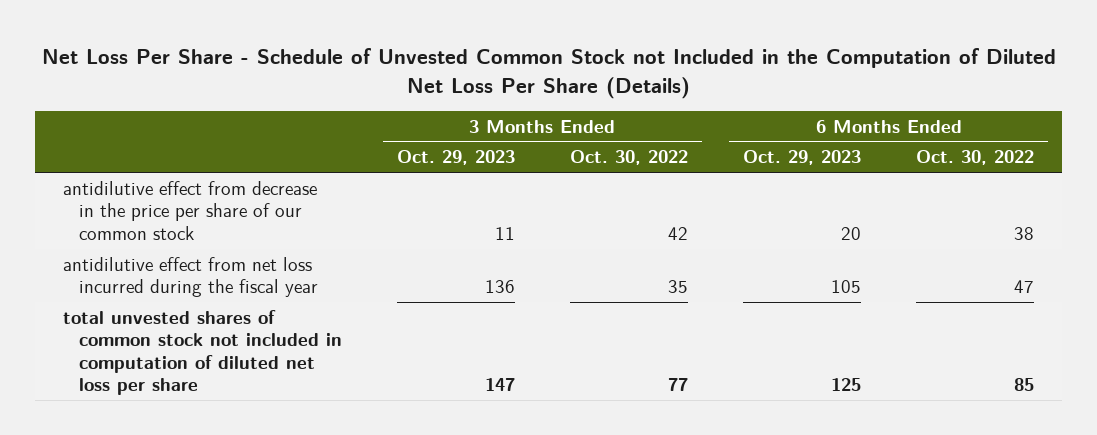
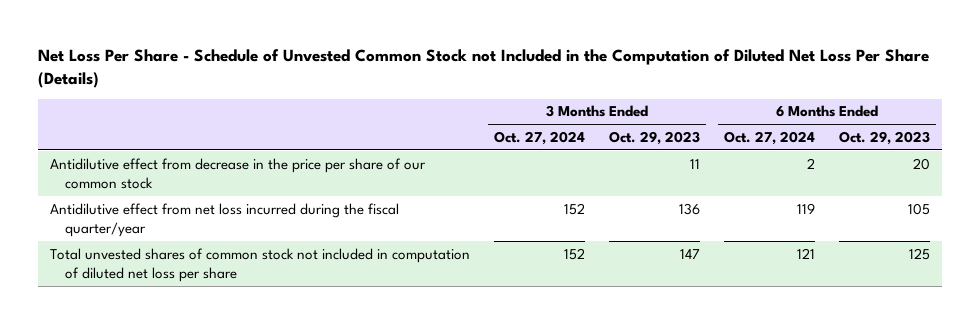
[569,150,688,166] Oct. 30, 2022 -> none
[916,150,1035,166] Oct. 30, 2022 -> none
none -> [494,130,586,145] Oct. 27, 2024
none -> [724,130,816,145] Oct. 27, 2024
[63,180,318,240] antidilutive effect from decrease in the price per share of our common stock -> [50,157,427,189] Antidilutive effect from decrease in the price per share of our common stock
[63,256,318,298] antidilutive effect from net loss incurred during the fiscal year -> [50,202,400,237] Antidilutive effect from net loss incurred during the fiscal quarter/year
[63,309,342,396] total unvested shares of common stock not included in computation of diluted net loss per share -> [50,247,471,282] Total unvested shares of common stock not included in computation of diluted net loss per share

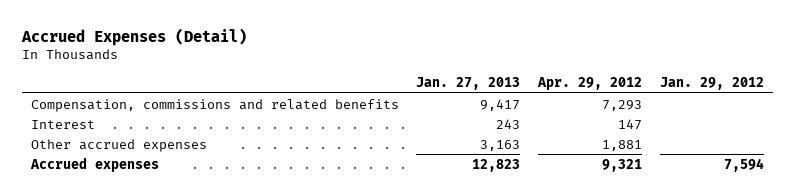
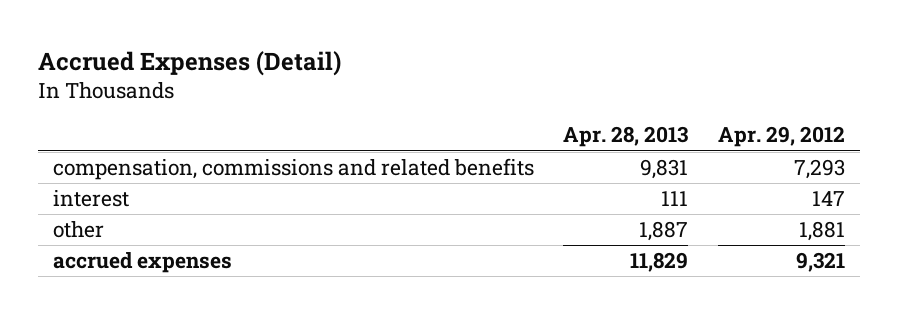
[416,77,521,91] Jan. 27, 2013 -> none
[660,77,765,91] Jan. 29, 2012 -> none
none -> [563,126,689,148] Apr. 28, 2013
[30,98,399,112] Compensation, commissions and related benefits -> [52,158,534,181] compensation, commissions and related benefits
[30,119,95,129] Interest -> [52,190,129,208] interest
[30,138,207,152] Other accrued expenses -> [52,221,104,239] other
[29,156,159,172] Accrued expenses -> [52,252,232,274] accrued expenses

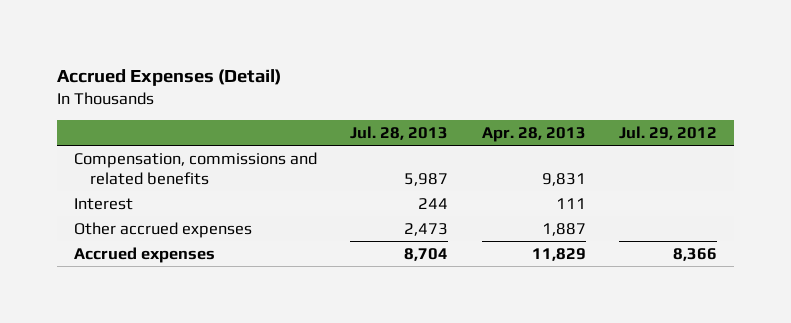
[718,126,846,148] Apr. 29, 2012 -> none
none -> [350,126,449,141] Jul. 28, 2013
none -> [619,126,718,141] Jul. 29, 2012
[52,158,534,181] compensation, commissions and related benefits -> [73,151,317,186] Compensation, commissions and related benefits
[52,190,129,208] interest -> [73,197,133,210] Interest
[52,221,104,239] other -> [73,221,252,238] Other accrued expenses
[52,252,232,274] accrued expenses -> [73,246,215,263] Accrued expenses

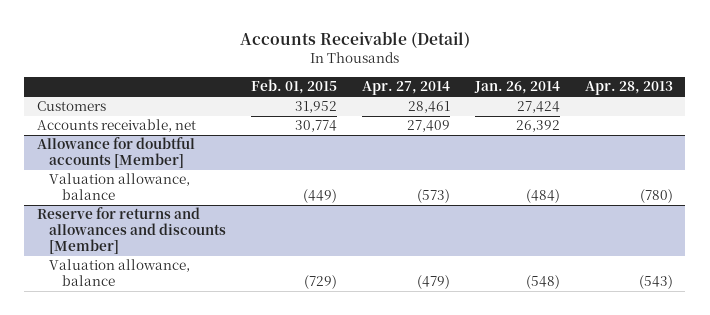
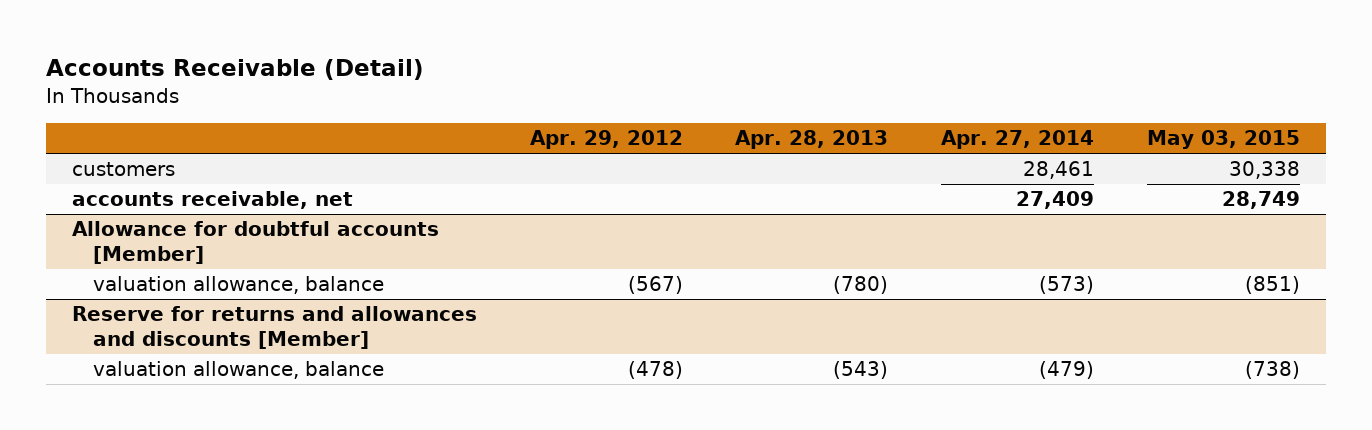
[251,79,338,95] Feb. 01, 2015 -> none
[473,81,560,95] Jan. 26, 2014 -> none
none -> [529,130,683,150] Apr. 29, 2012
none -> [1146,130,1300,150] May 03, 2015
[36,101,106,112] Customers -> [71,162,175,177] customers
[36,119,196,133] Accounts receivable, net -> [71,191,353,210] accounts receivable, net
[49,173,191,201] Valuation allowance, balance -> [92,276,384,295] valuation allowance, balance
[49,259,191,287] Valuation allowance, balance -> [92,361,384,380] valuation allowance, balance

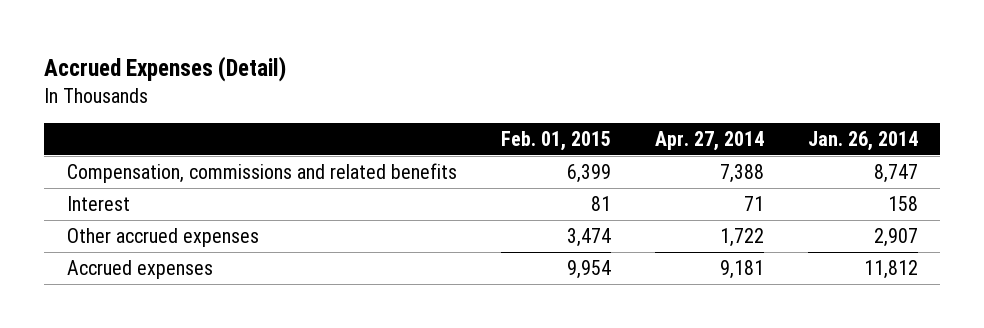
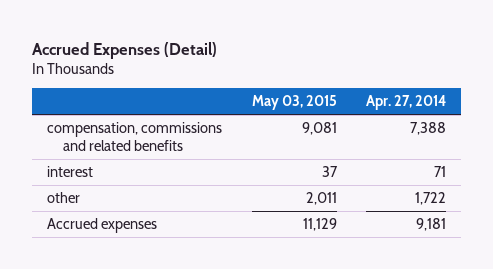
[500,130,611,151] Feb. 01, 2015 -> none
[807,130,918,151] Jan. 26, 2014 -> none
none -> [251,95,337,111] May 03, 2015
[66,162,457,183] Compensation, commissions and related benefits -> [46,121,222,151] compensation, commissions and related benefits
[66,195,130,211] Interest -> [46,165,93,177] interest
[66,227,259,247] Other accrued expenses -> [46,191,80,203] other

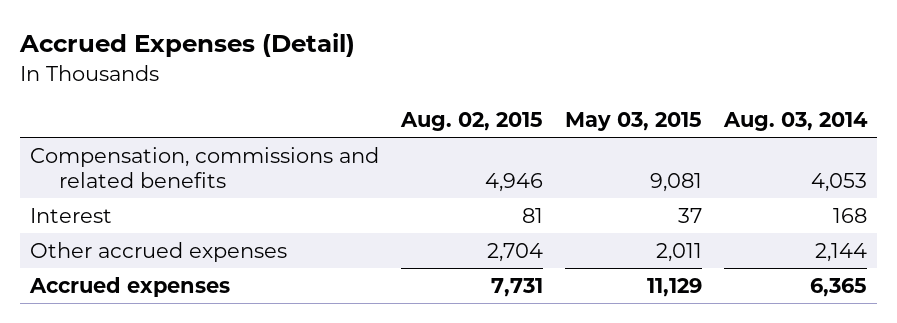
[366,95,447,111] Apr. 27, 2014 -> none
none -> [400,111,544,131] Aug. 02, 2015
none -> [722,111,868,131] Aug. 03, 2014
[46,121,222,151] compensation, commissions and related benefits -> [30,146,380,188] Compensation, commissions and related benefits
[46,165,93,177] interest -> [30,207,113,223] Interest
[46,191,80,203] other -> [30,241,288,262] Other accrued expenses

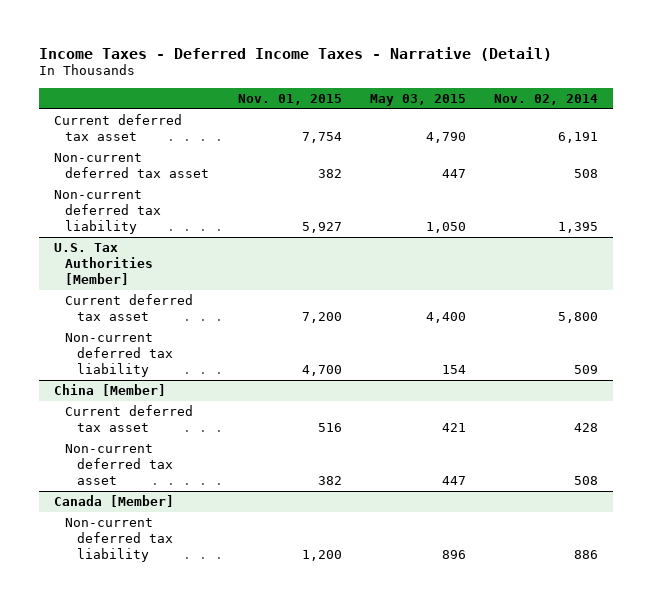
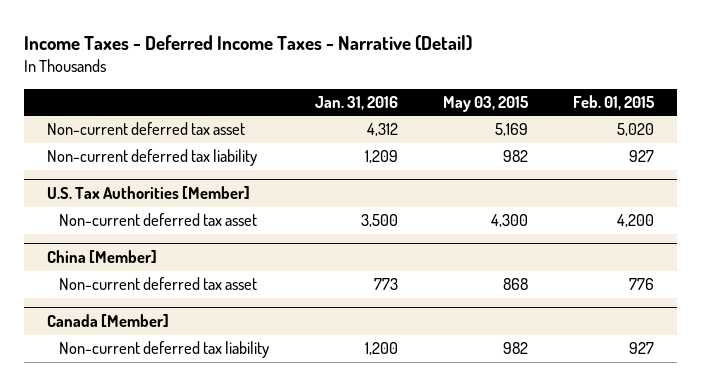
[237,93,342,105] Nov. 01, 2015 -> none
[494,93,599,105] Nov. 02, 2014 -> none
none -> [314,96,398,111] Jan. 31, 2016
none -> [573,95,656,111] Feb. 01, 2015
[53,114,182,142] Current deferred tax asset -> none
[442,169,467,179] 447 -> [494,123,528,137] 5,169
[426,222,467,234] 1,050 -> [502,150,528,163] 982
[65,333,173,378] Non-current deferred tax liability -> none
[65,294,194,322] Current deferred tax asset -> [59,213,258,227] Non-current deferred tax asset
[426,312,467,324] 4,400 -> [490,214,528,228] 4,300
[65,405,194,433] Current deferred tax asset -> none
[442,476,467,486] 447 -> [502,278,528,291] 868
[442,550,467,560] 896 -> [502,342,528,355] 982

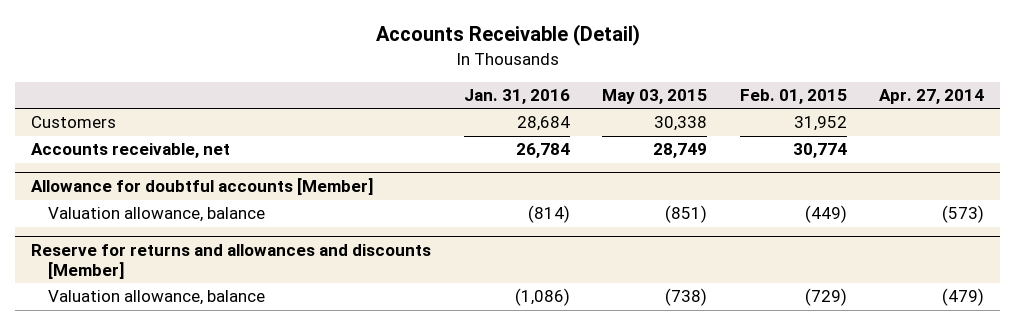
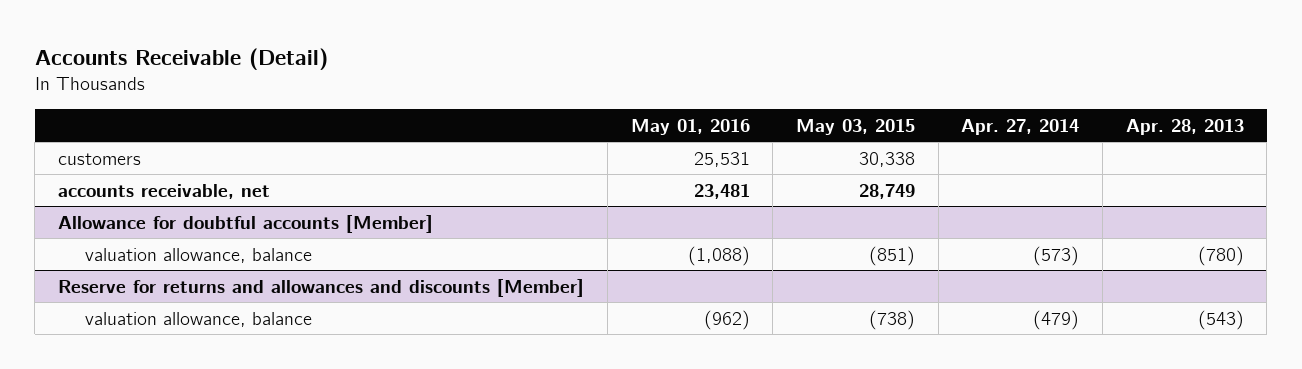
[463,89,570,105] Jan. 31, 2016 -> none
[739,89,847,105] Feb. 01, 2015 -> none
none -> [630,118,750,135] May 01, 2016
none -> [1125,118,1244,135] Apr. 28, 2013
[31,116,117,129] Customers -> [58,152,142,165] customers
[31,143,231,159] Accounts receivable, net -> [58,183,271,199] accounts receivable, net
[47,207,265,223] Valuation allowance, balance -> [85,247,313,263] valuation allowance, balance
[47,290,265,306] Valuation allowance, balance -> [85,311,313,327] valuation allowance, balance

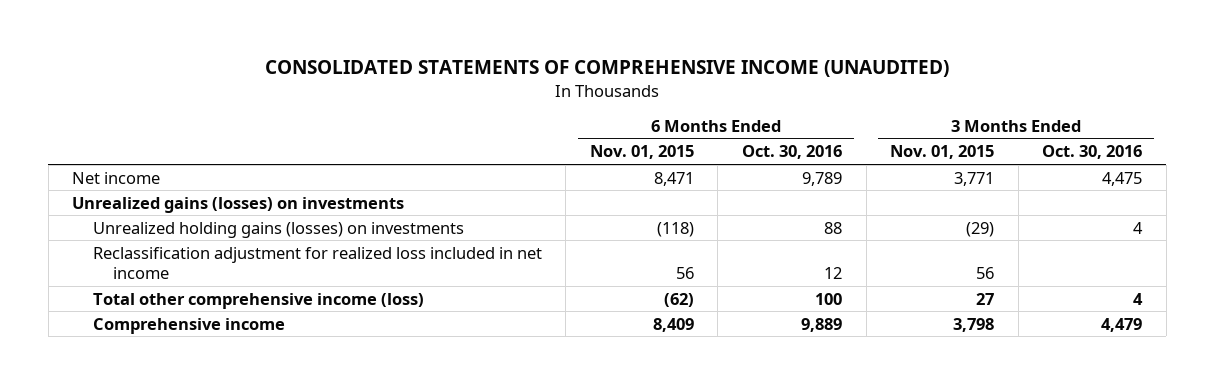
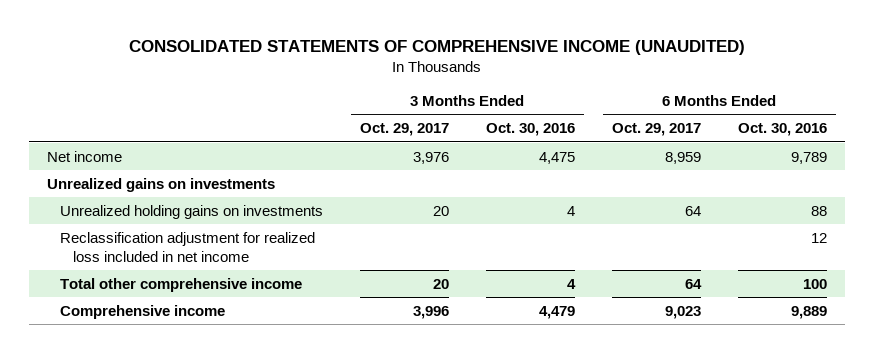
[589,145,694,160] Nov. 01, 2015 -> none
[890,145,995,160] Nov. 01, 2015 -> none
none -> [360,123,450,137] Oct. 29, 2017
none -> [611,123,701,137] Oct. 29, 2017
[72,196,405,213] Unrealized gains (losses) on investments -> [47,177,276,192] Unrealized gains on investments
[92,221,464,238] Unrealized holding gains (losses) on investments -> [60,204,324,219] Unrealized holding gains on investments
[92,292,424,309] Total other comprehensive income (loss) -> [60,277,303,292] Total other comprehensive income

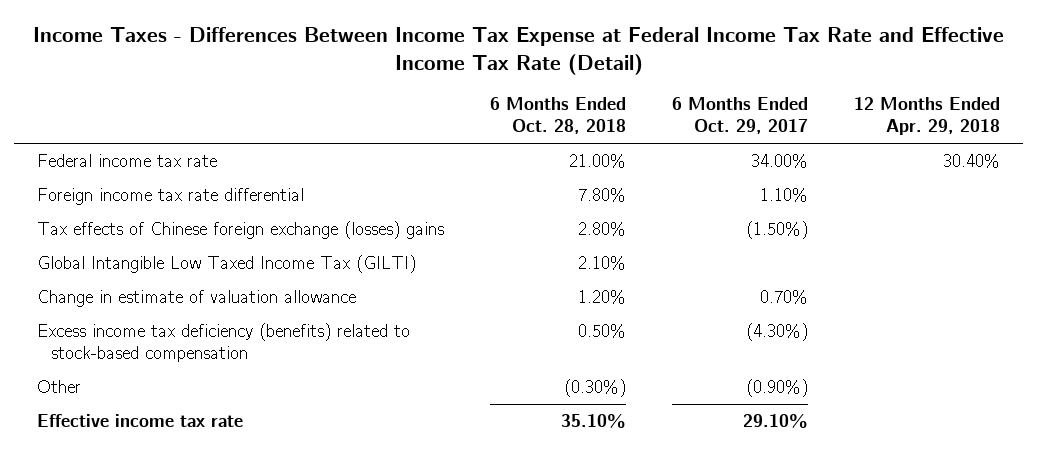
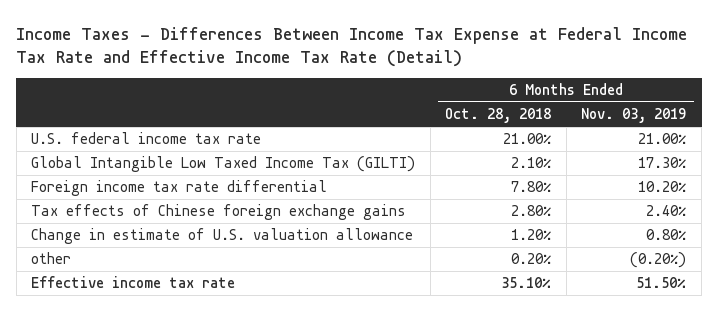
[672,97,809,135] 6 Months Ended Oct. 29, 2017 -> none
[853,97,1000,136] 12 Months Ended Apr. 29, 2018 -> none
none -> [581,108,687,124] Nov. 03, 2019
[37,221,445,240] Tax effects of Chinese foreign exchange (losses) gains -> none
[37,154,218,168] Federal income tax rate -> [31,132,262,145] U.S. federal income tax rate
[37,323,411,362] Excess income tax deficiency (benefits) related to stock-based compensation -> none
[37,188,305,206] Foreign income tax rate differential -> [31,180,328,197] Foreign income tax rate differential
none -> [31,204,407,221] Tax effects of Chinese foreign exchange gains
[37,290,357,308] Change in estimate of valuation allowance -> [31,228,414,245] Change in estimate of U.S. valuation allowance
[37,380,82,394] Other -> [31,252,72,265] other
[564,379,627,398] (0.30%) -> [511,253,552,265] 0.20%

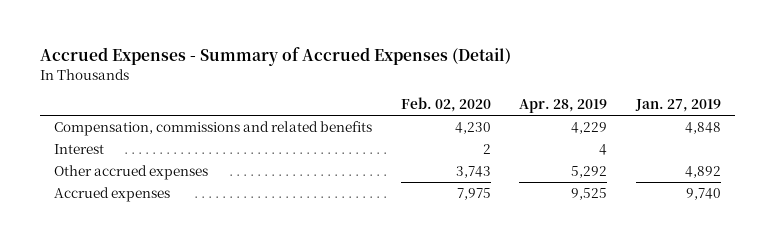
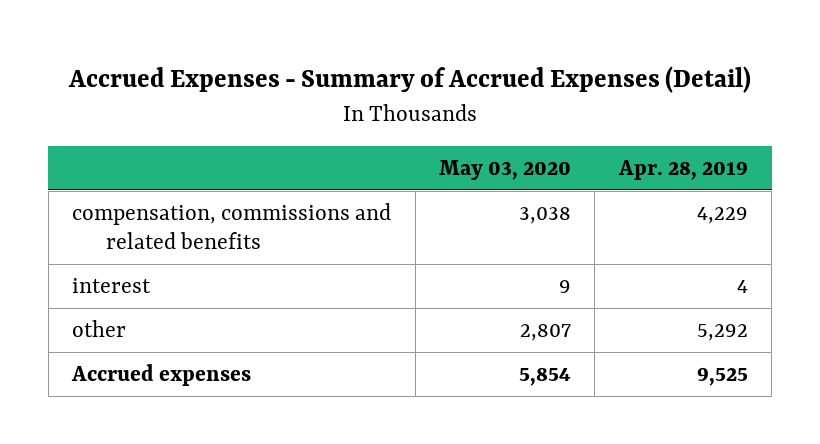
[400,97,491,113] Feb. 02, 2020 -> none
[634,99,721,113] Jan. 27, 2019 -> none
none -> [438,159,571,180] May 03, 2020
[54,120,373,136] Compensation, commissions and related benefits -> [72,203,392,250] compensation, commissions and related benefits
[54,143,105,154] Interest -> [72,278,152,294] interest
[54,164,209,180] Other accrued expenses -> [72,320,127,338] other

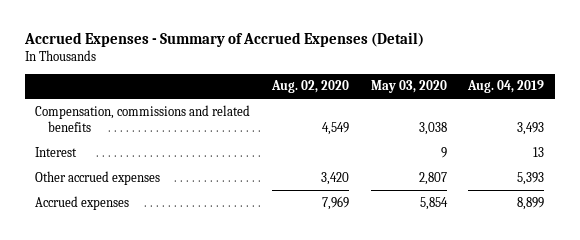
[617,159,748,180] Apr. 28, 2019 -> none
none -> [271,80,350,94] Aug. 02, 2020
none -> [467,80,545,94] Aug. 04, 2019
[72,203,392,250] compensation, commissions and related benefits -> [35,104,251,132] Compensation, commissions and related benefits
[72,278,152,294] interest -> [35,146,78,157] Interest
[72,320,127,338] other -> [35,170,161,185] Other accrued expenses

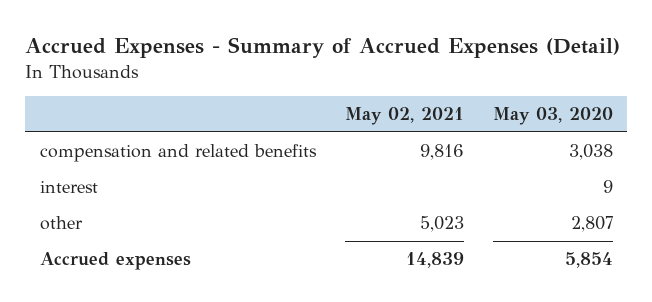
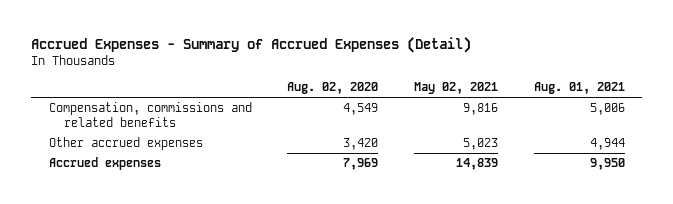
[492,107,613,126] May 03, 2020 -> none
none -> [287,82,379,95] Aug. 02, 2020
none -> [533,82,625,95] Aug. 01, 2021
[39,181,98,194] interest -> none
[39,144,317,163] compensation and related benefits -> [48,102,252,128] Compensation, commissions and related benefits
[39,216,83,231] other -> [48,137,203,151] Other accrued expenses

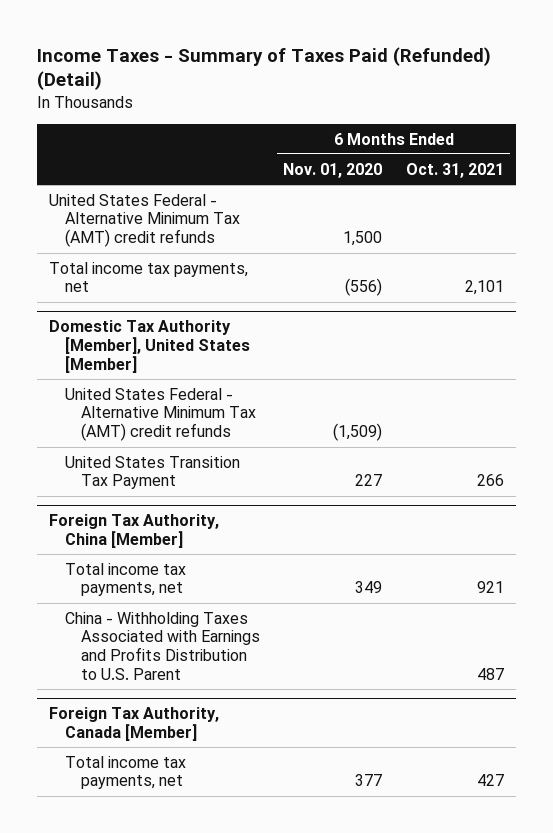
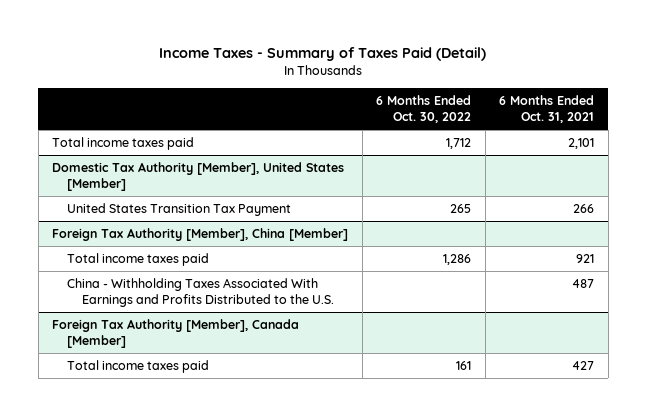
[36,46,491,91] Income Taxes - Summary of Taxes Paid (Refunded) (Detail) -> [159,46,487,61] Income Taxes - Summary of Taxes Paid (Detail)
[283,162,383,178] Nov. 01, 2020 -> none
none -> [376,94,472,123] 6 Months Ended Oct. 30, 2022
[48,193,240,248] United States Federal - Alternative Minimum Tax (AMT) credit refunds -> none
[48,261,248,293] Total income tax payments, net -> [52,137,195,151] Total income taxes paid
[64,387,256,442] United States Federal - Alternative Minimum Tax (AMT) credit refunds -> none
[48,514,219,548] Foreign Tax Authority, China [Member] -> [52,228,349,242] Foreign Tax Authority [Member], China [Member]
[64,562,186,597] Total income tax payments, net -> [67,253,210,267] Total income taxes paid
[64,611,260,680] China - Withholding Taxes Associated with Earnings and Profits Distribution to U.S. Parent -> [67,278,334,308] China - Withholding Taxes Associated With Earnings and Profits Distributed to the U.S.
[48,707,219,741] Foreign Tax Authority, Canada [Member] -> [52,319,300,349] Foreign Tax Authority [Member], Canada [Member]
[64,755,186,790] Total income tax payments, net -> [67,360,210,374] Total income taxes paid

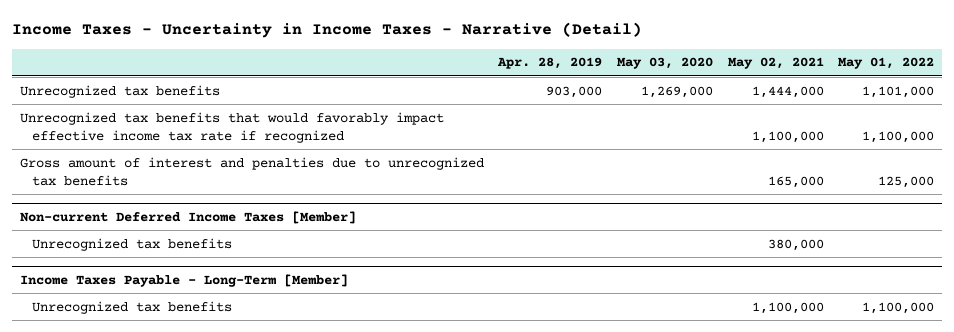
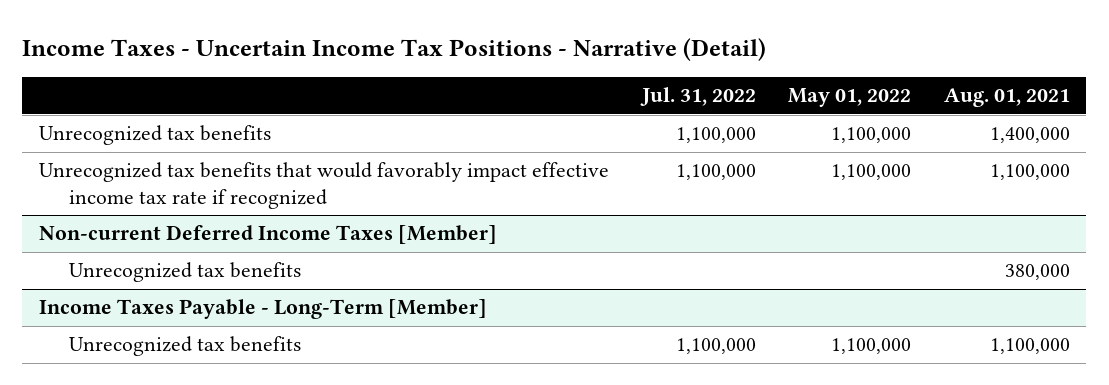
[12,22,643,39] Income Taxes - Uncertainty in Income Taxes - Narrative (Detail) -> [22,37,767,61] Income Taxes - Uncertain Income Tax Positions - Narrative (Detail)
[497,57,603,70] Apr. 28, 2019 -> none
[617,57,714,70] May 03, 2020 -> none
[727,57,824,70] May 02, 2021 -> none
none -> [639,87,756,107] Jul. 31, 2022
none -> [943,88,1070,108] Aug. 01, 2021
[862,85,935,98] 1,101,000 -> [831,127,912,144] 1,100,000
[19,156,484,186] Gross amount of interest and penalties due to unrecognized tax benefits -> none

